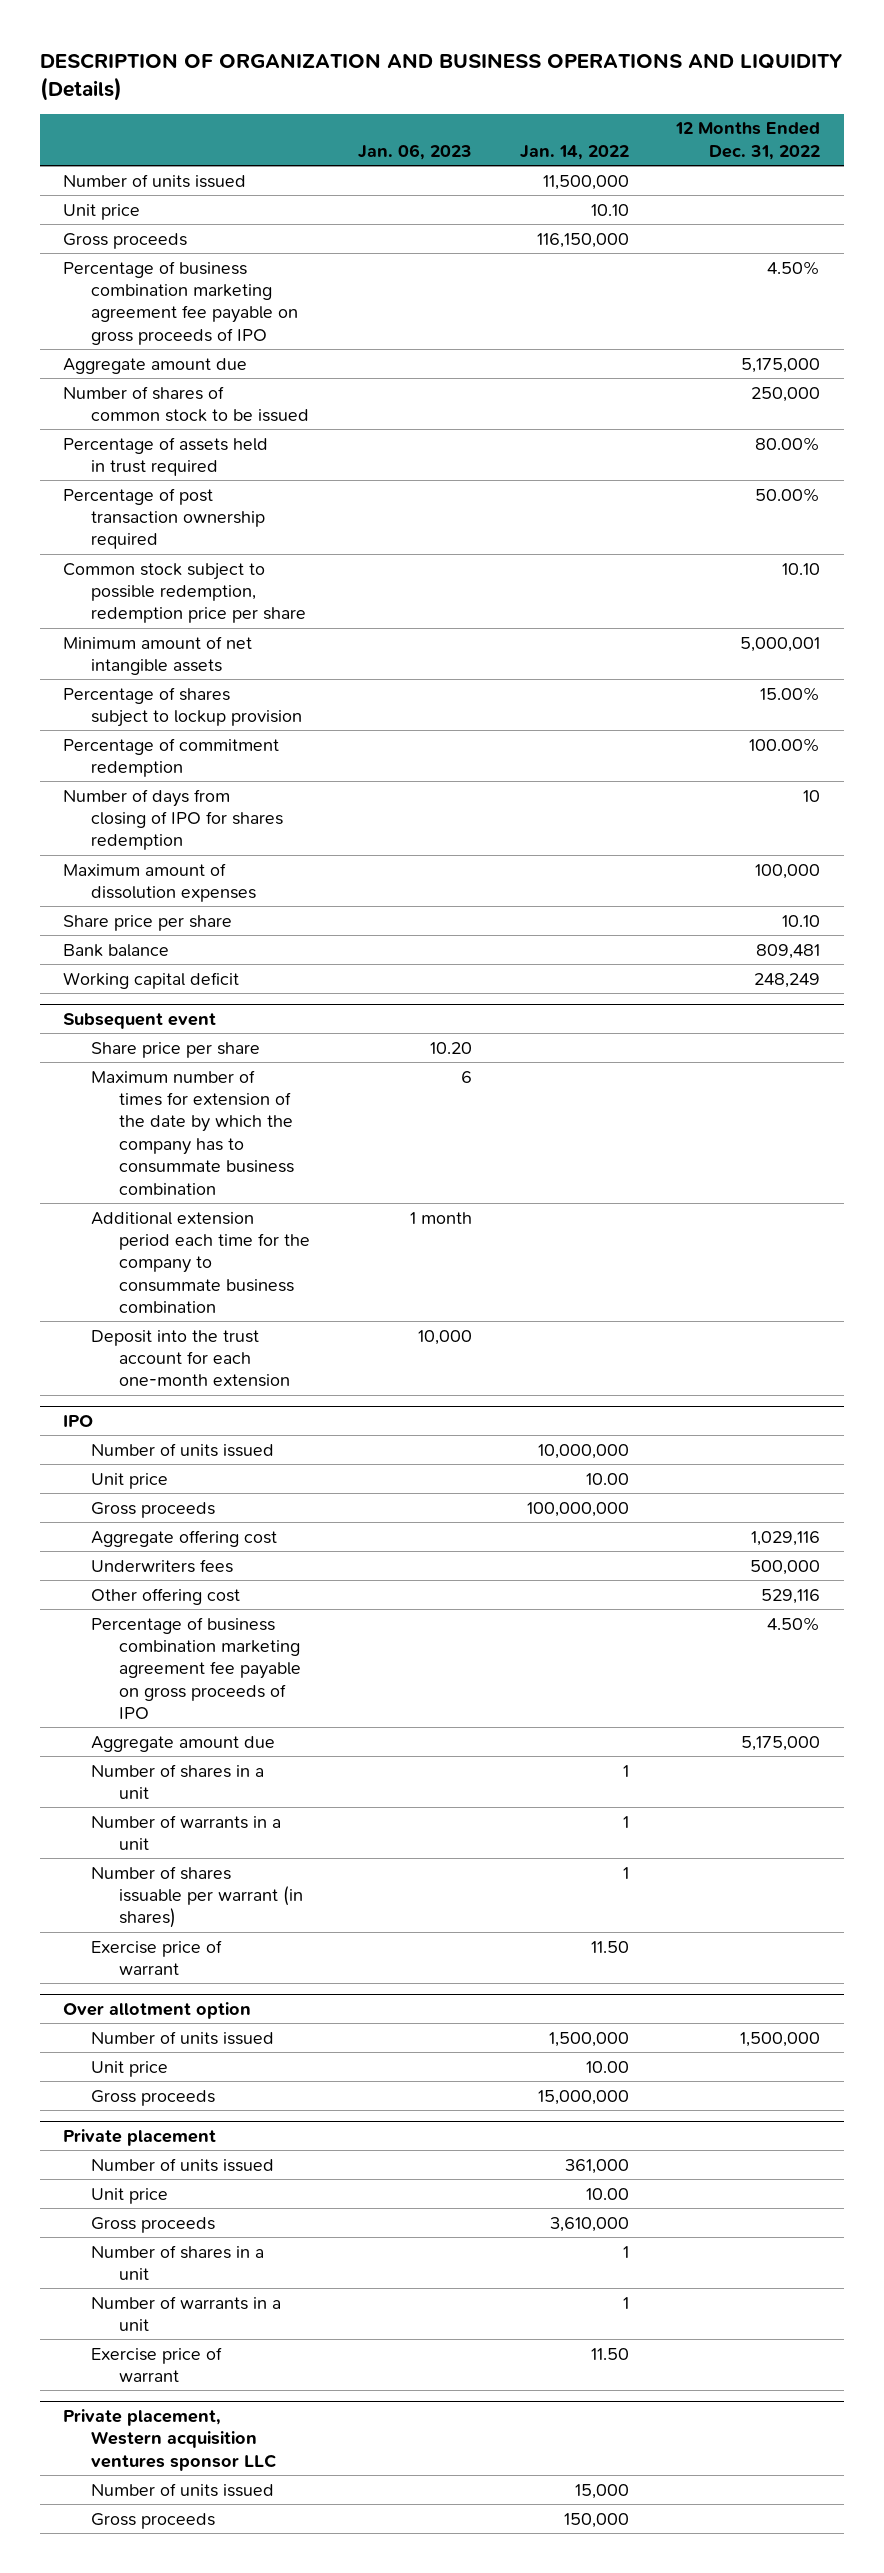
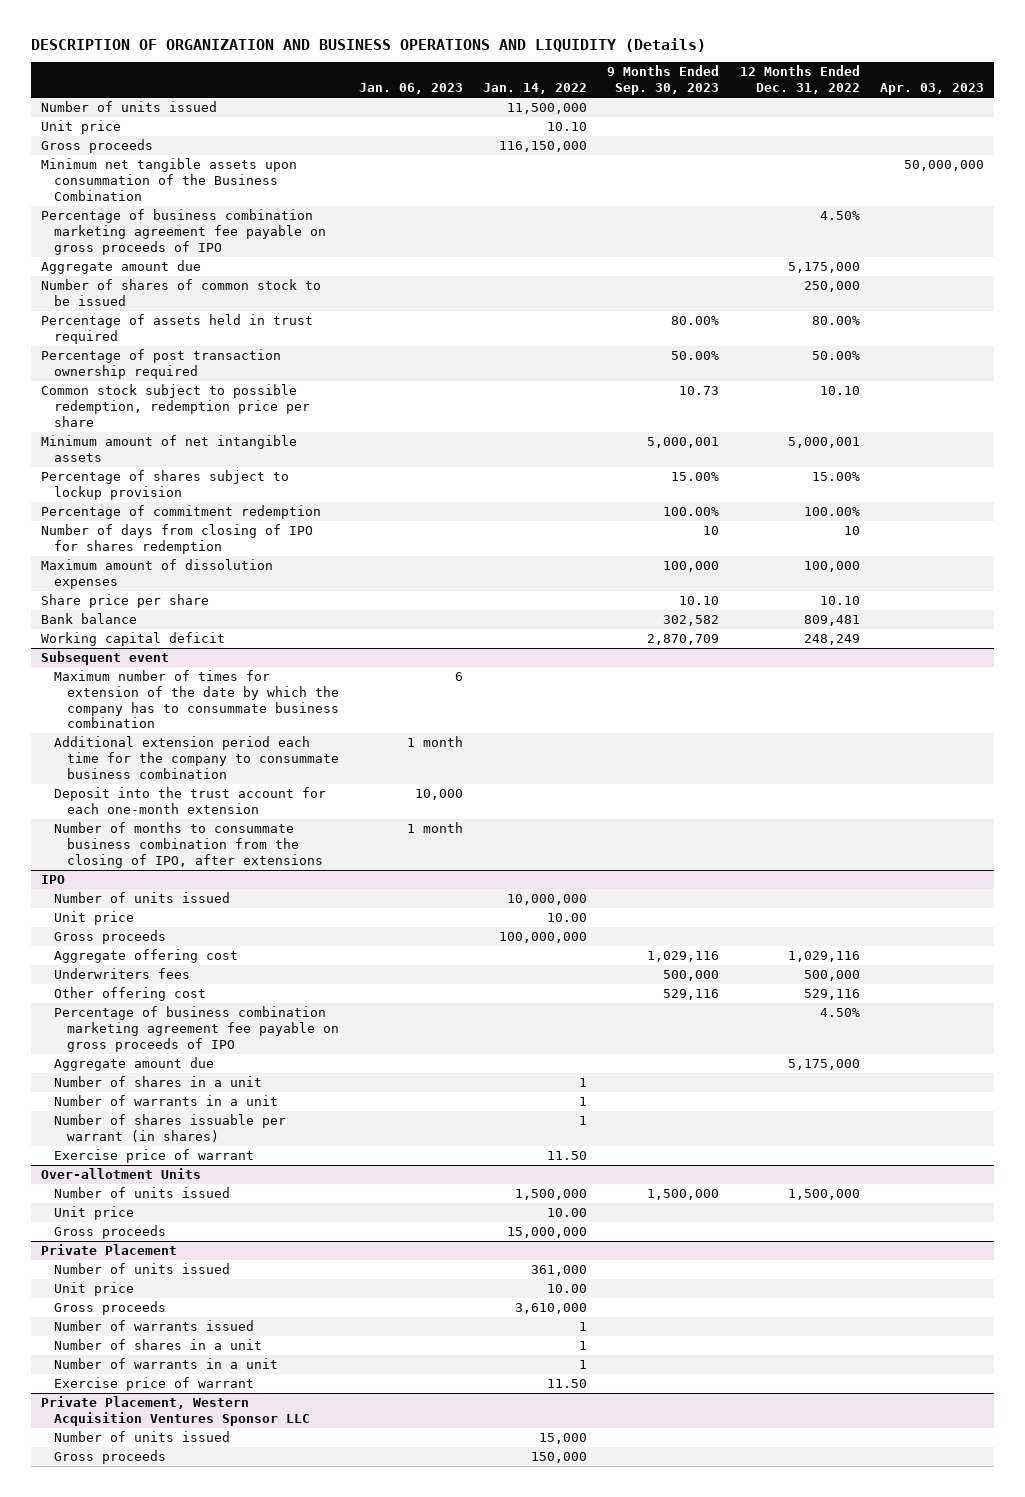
none -> [607,65,720,96] 9 Months Ended Sep. 30, 2023
none -> [880,83,985,96] Apr. 03, 2023
none -> [40,158,297,201] Minimum net tangible assets upon consummation of the Business Combination
[91,1041,261,1058] Share price per share -> none
none -> [53,822,323,868] Number of months to consummate business combination from the closing of IPO, after extensions
[63,2001,252,2019] Over allotment option -> [40,1168,201,1180] Over-allotment Units
[63,2128,217,2146] Private placement -> [40,1244,177,1256] Private Placement
none -> [53,1320,254,1332] Number of warrants issued
[63,2408,278,2471] Private placement, Western acquisition ventures sponsor LLC -> [40,1396,310,1426] Private Placement, Western Acquisition Ventures Sponsor LLC

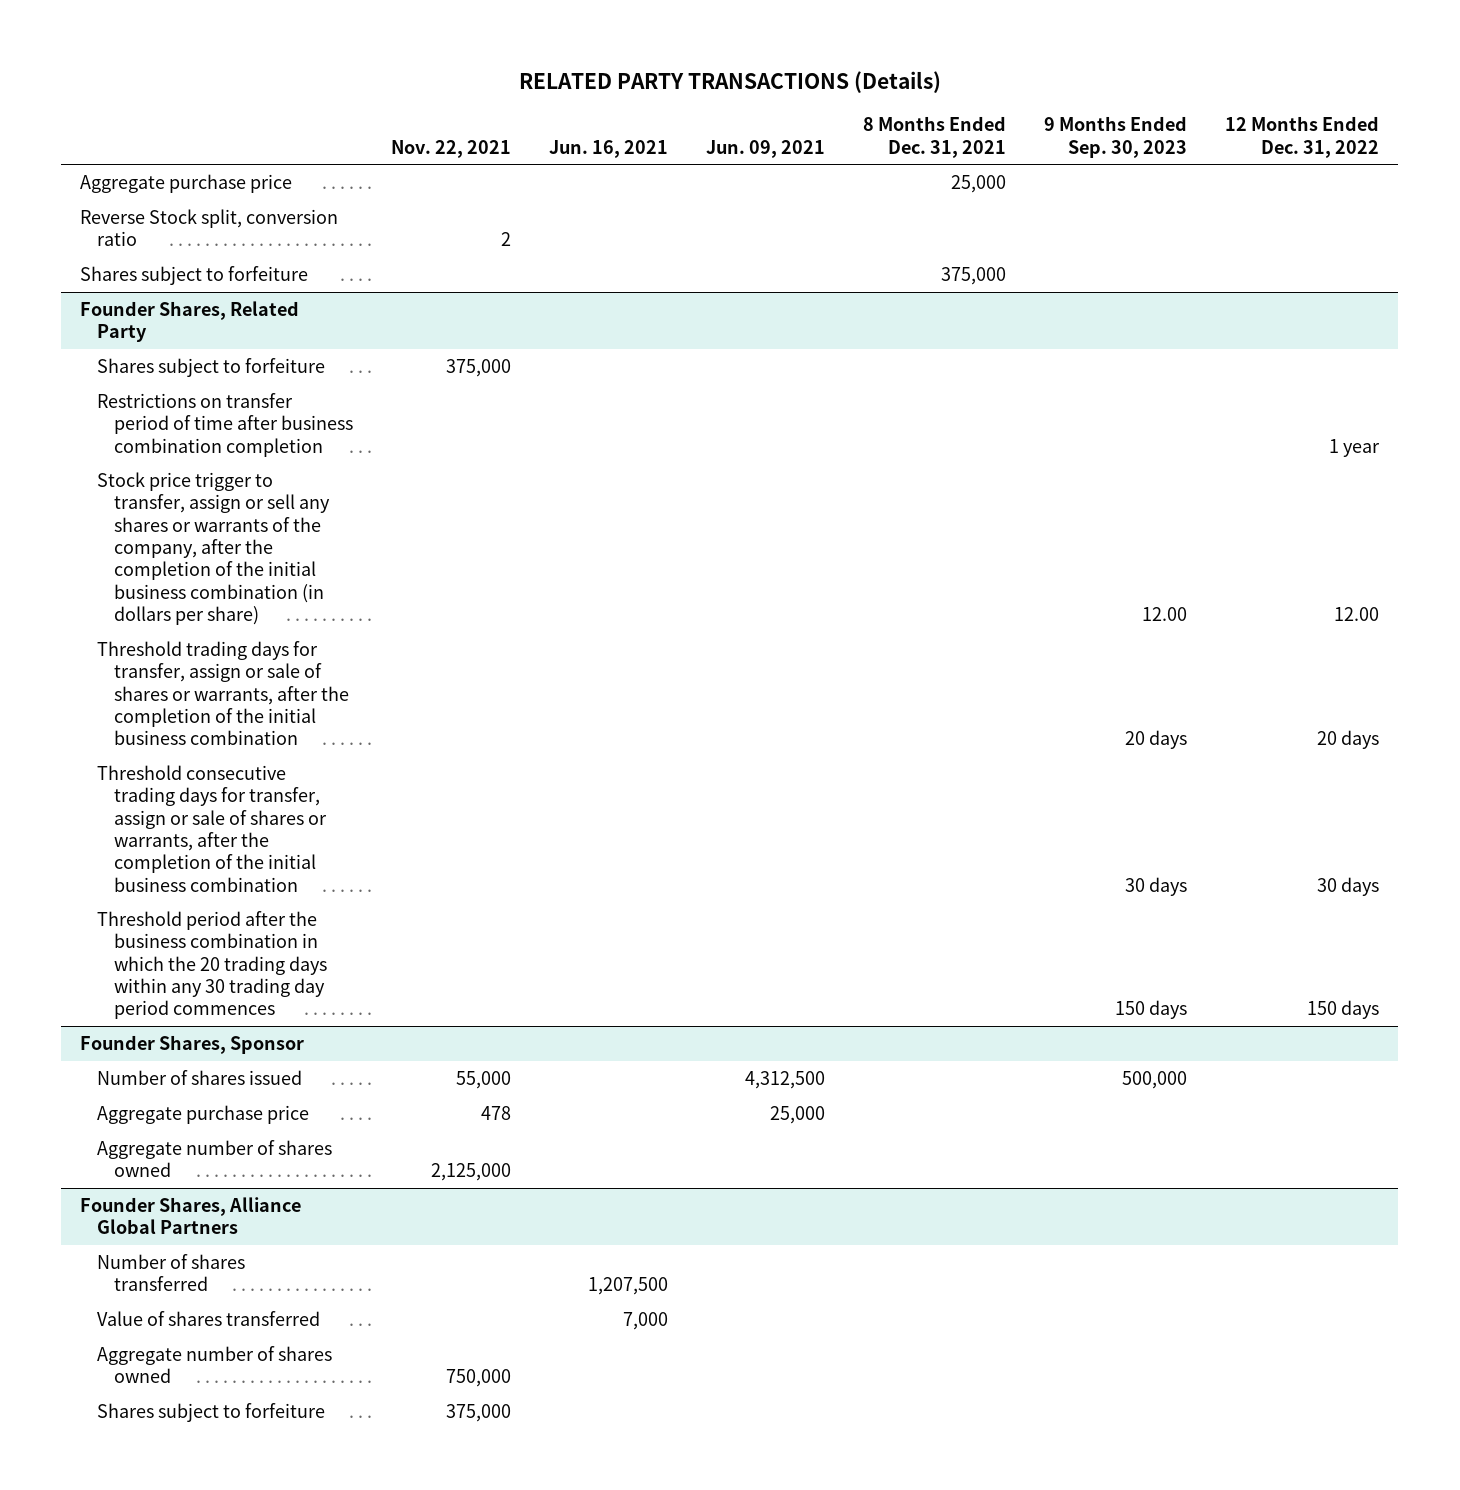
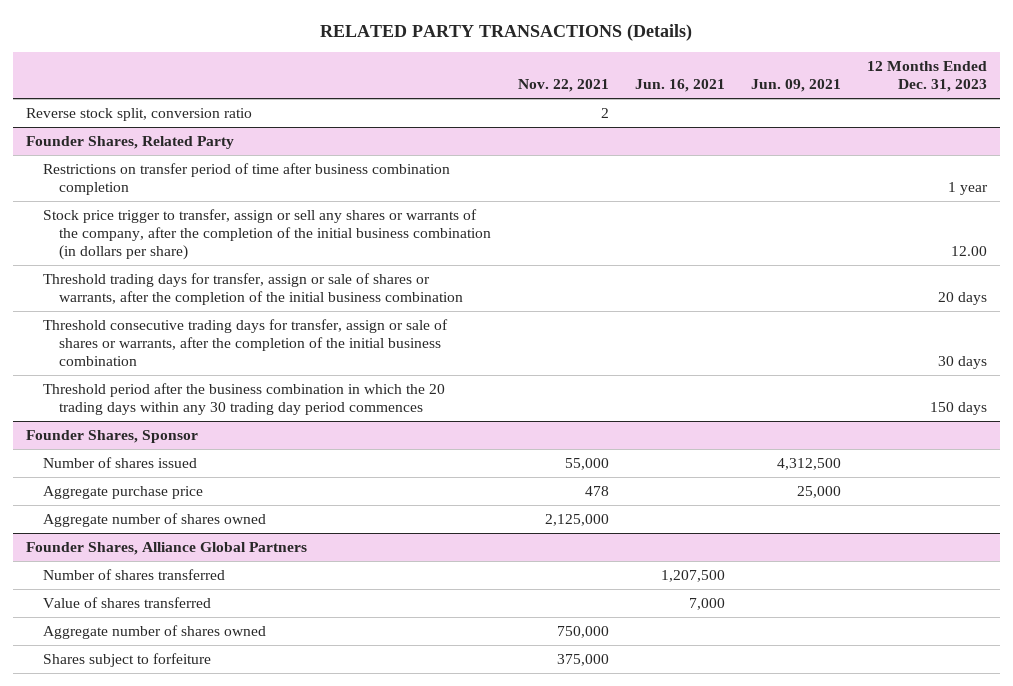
[863,116,1007,158] 8 Months Ended Dec. 31, 2021 -> none
[1044,116,1188,158] 9 Months Ended Sep. 30, 2023 -> none
[1225,116,1380,158] 12 Months Ended Dec. 31, 2022 -> none
none -> [866,61,987,93] 12 Months Ended Dec. 31, 2023
[80,173,293,193] Aggregate purchase price -> none
[80,265,309,285] Shares subject to forfeiture -> none
[80,208,339,247] Reverse Stock split, conversion ratio -> [25,108,252,122] Reverse stock split, conversion ratio
[96,357,325,377] Shares subject to forfeiture -> none

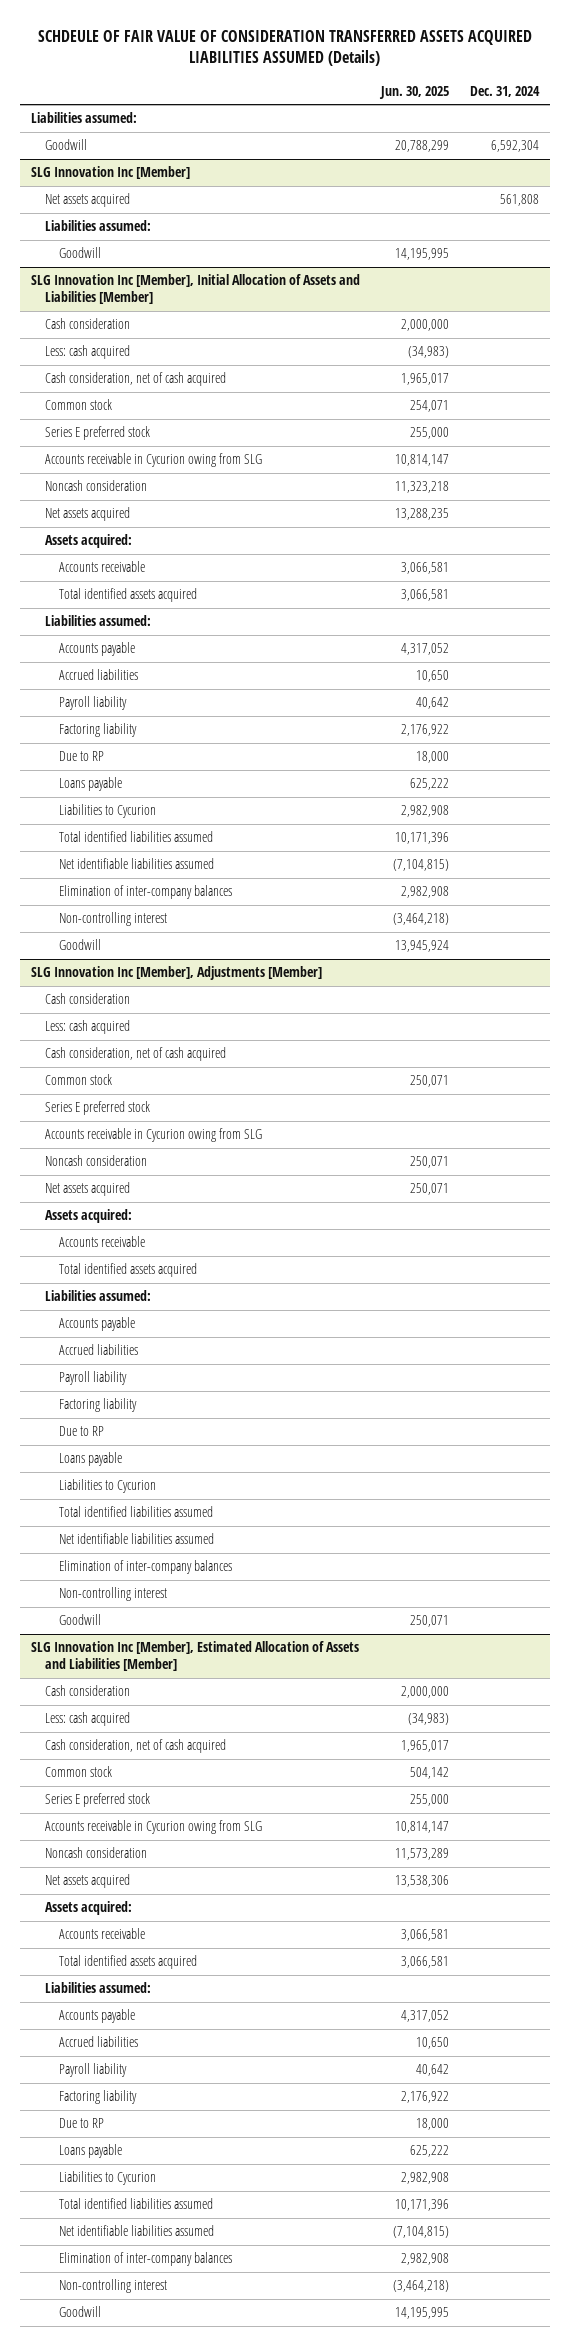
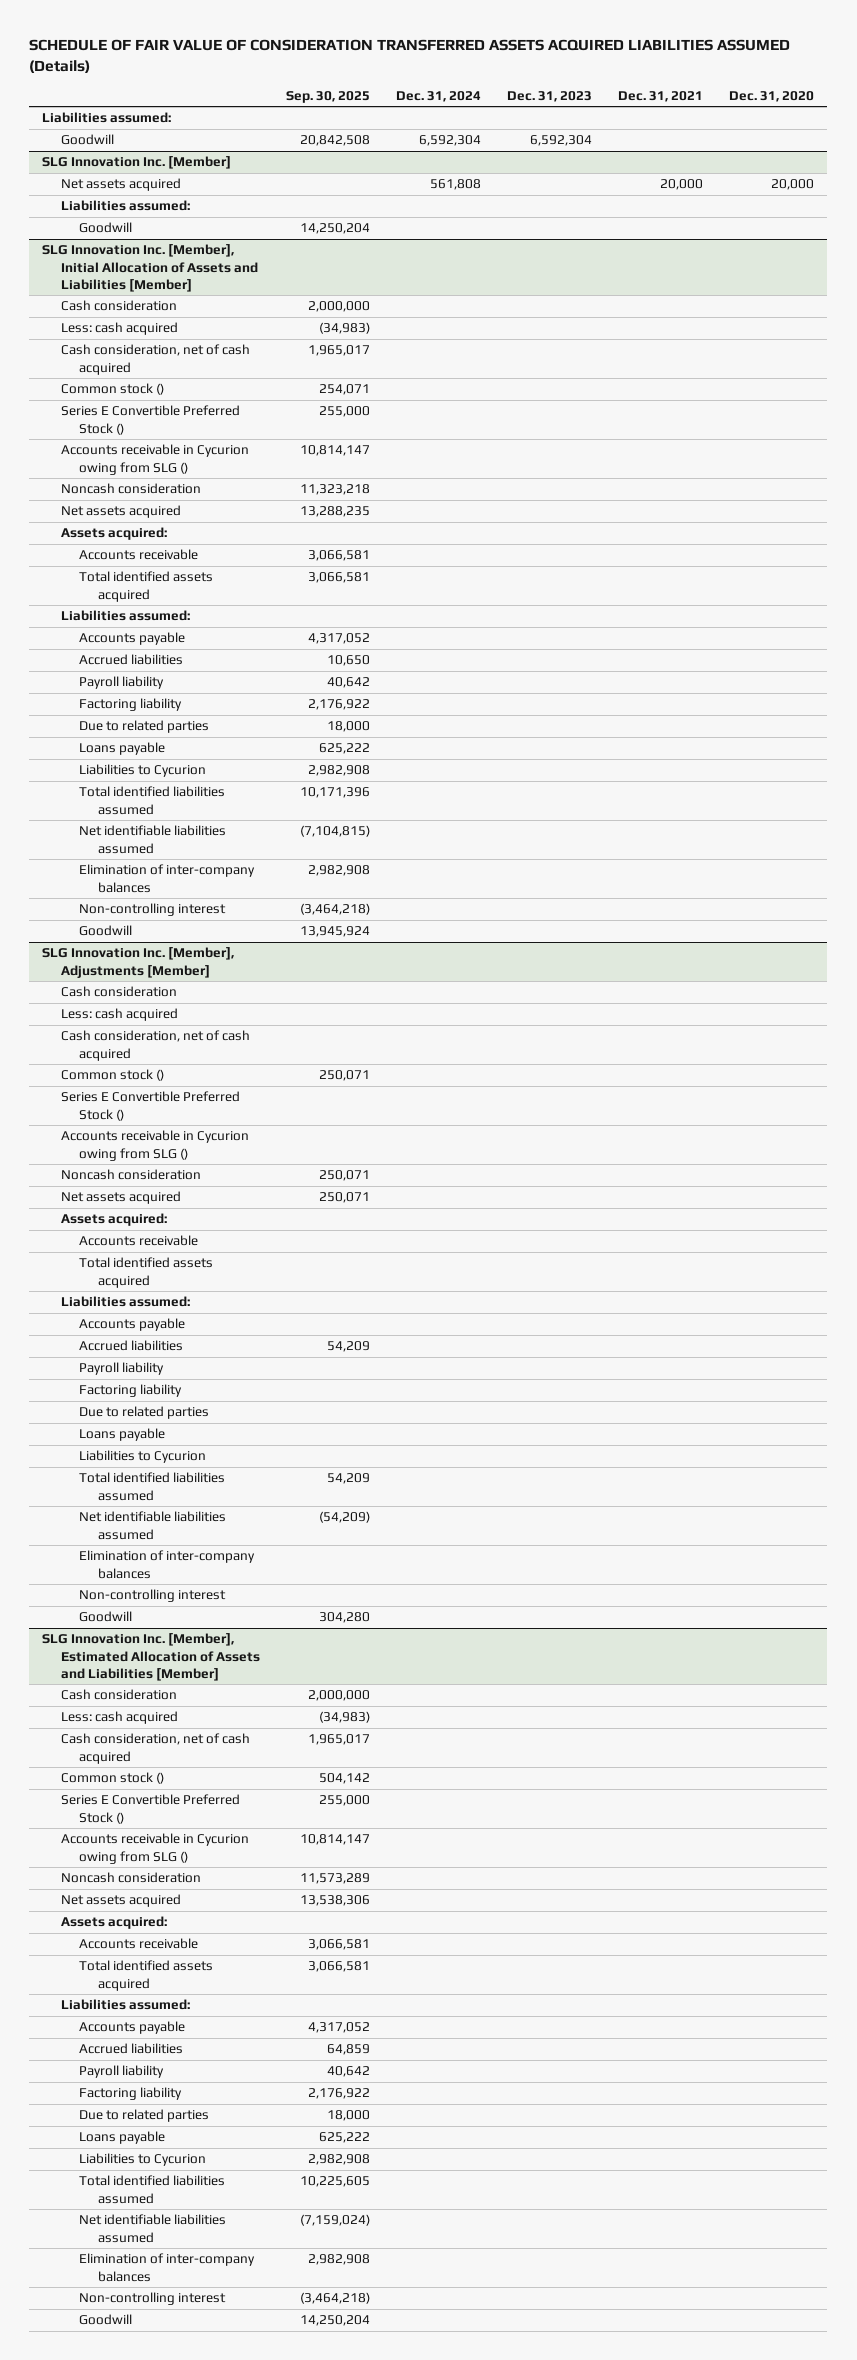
[38,29,533,67] SCHDEULE OF FAIR VALUE OF CONSIDERATION TRANSFERRED ASSETS ACQUIRED LIABILITIES ASSUMED (Details) -> [29,39,791,74] SCHEDULE OF FAIR VALUE OF CONSIDERATION TRANSFERRED ASSETS ACQUIRED LIABILITIES ASSUMED (Details)
[379,85,450,99] Jun. 30, 2025 -> none
none -> [286,90,371,103] Sep. 30, 2025
none -> [507,90,593,102] Dec. 31, 2023
none -> [618,90,704,102] Dec. 31, 2021
none -> [729,90,815,102] Dec. 31, 2020
[30,166,190,180] SLG Innovation Inc [Member] -> [42,156,232,170] SLG Innovation Inc. [Member]
[30,274,360,305] SLG Innovation Inc [Member], Initial Allocation of Assets and Liabilities [Member] -> [42,244,258,292] SLG Innovation Inc. [Member], Initial Allocation of Assets and Liabilities [Member]
[44,399,112,411] Common stock -> [60,383,164,396] Common stock ()
[44,426,150,441] Series E preferred stock -> [60,405,240,435] Series E Convertible Preferred Stock ()
[44,453,262,468] Accounts receivable in Cycurion owing from SLG -> [60,444,249,475] Accounts receivable in Cycurion owing from SLG ()
[58,751,104,762] Due to RP -> [79,720,210,734] Due to related parties
[30,966,322,981] SLG Innovation Inc [Member], Adjustments [Member] -> [42,947,235,978] SLG Innovation Inc. [Member], Adjustments [Member]
[44,1074,112,1086] Common stock -> [60,1069,164,1082] Common stock ()
[44,1101,150,1116] Series E preferred stock -> [60,1091,240,1121] Series E Convertible Preferred Stock ()
[44,1128,262,1143] Accounts receivable in Cycurion owing from SLG -> [60,1130,249,1161] Accounts receivable in Cycurion owing from SLG ()
[58,1426,104,1437] Due to RP -> [79,1406,210,1420] Due to related parties
[30,1641,359,1672] SLG Innovation Inc [Member], Estimated Allocation of Assets and Liabilities [Member] -> [42,1633,260,1681] SLG Innovation Inc. [Member], Estimated Allocation of Assets and Liabilities [Member]
[44,1766,112,1778] Common stock -> [60,1772,164,1785] Common stock ()
[44,1793,150,1808] Series E preferred stock -> [60,1794,240,1824] Series E Convertible Preferred Stock ()
[44,1820,262,1835] Accounts receivable in Cycurion owing from SLG -> [60,1833,249,1864] Accounts receivable in Cycurion owing from SLG ()
[58,2118,104,2129] Due to RP -> [79,2109,210,2123] Due to related parties

